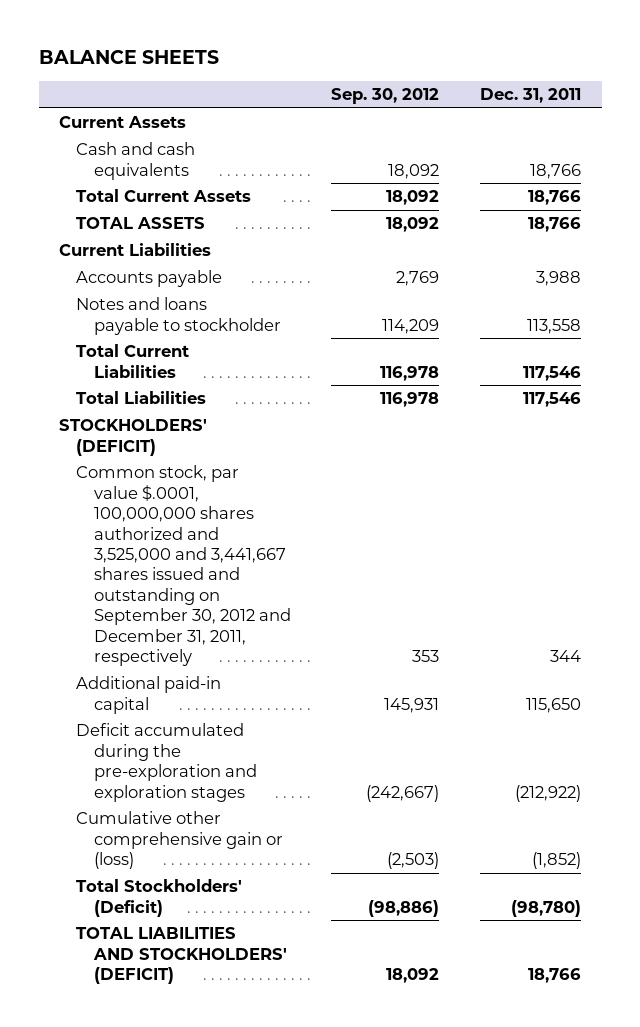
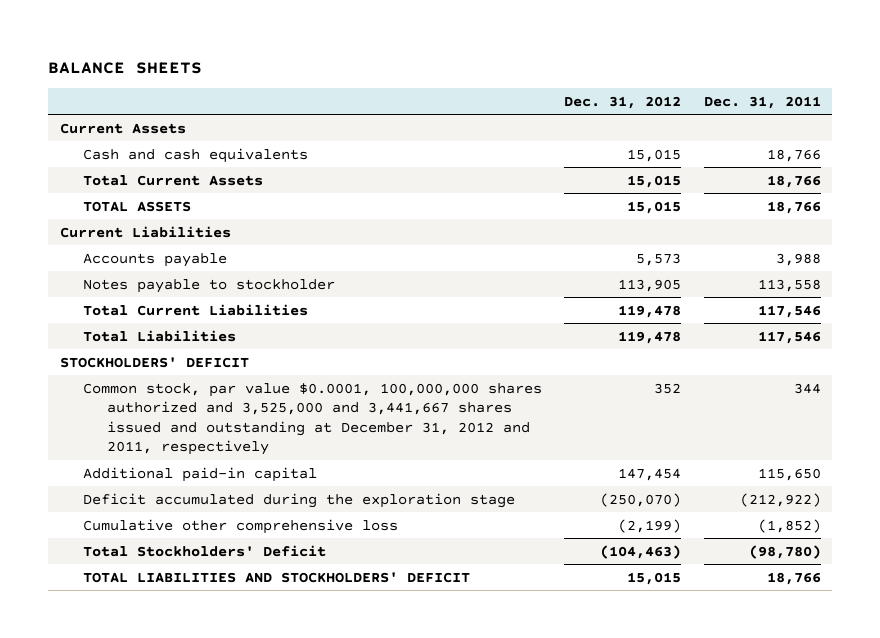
[331,88,440,105] Sep. 30, 2012 -> none
none -> [564,95,682,109] Dec. 31, 2012
[76,297,281,335] Notes and loans payable to stockholder -> [83,278,336,293] Notes payable to stockholder
[59,419,208,456] STOCKHOLDERS' (DEFICIT) -> [59,356,249,368] STOCKHOLDERS' DEFICIT
[76,465,291,667] Common stock, par value $.0001, 100,000,000 shares authorized and 3,525,000 and 3,441,667 shares issued and outstanding on September 30, 2012 and December 31, 2011, respectively -> [83,382,543,455] Common stock, par value $0.0001, 100,000,000 shares authorized and 3,525,000 and 3,441,667 shares issued and outstanding at December 31, 2012 and 2011, respectively
[76,723,257,802] Deficit accumulated during the pre-exploration and exploration stages -> [83,492,516,508] Deficit accumulated during the exploration stage
[76,811,283,870] Cumulative other comprehensive gain or (loss) -> [83,518,399,534] Cumulative other comprehensive loss
[76,879,243,917] Total Stockholders' (Deficit) -> [83,544,327,557] Total Stockholders' Deficit
[76,927,287,985] TOTAL LIABILITIES AND STOCKHOLDERS' (DEFICIT) -> [83,571,471,583] TOTAL LIABILITIES AND STOCKHOLDERS' DEFICIT

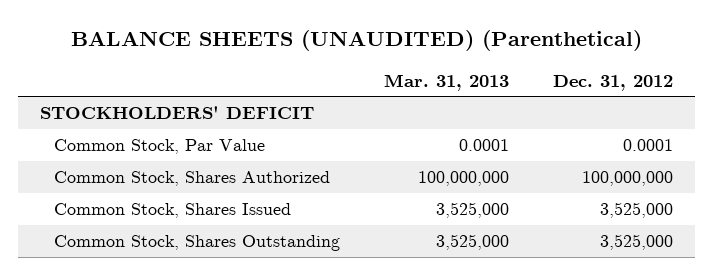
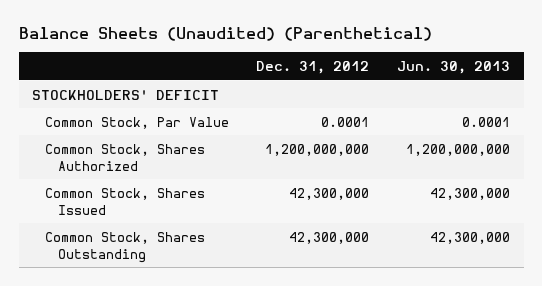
[70,30,642,52] BALANCE SHEETS (UNAUDITED) (Parenthetical) -> [18,27,432,42] Balance Sheets (Unaudited) (Parenthetical)
[384,73,510,91] Mar. 31, 2013 -> none
none -> [396,60,510,74] Jun. 30, 2013
[582,171,674,187] 100,000,000 -> [265,143,370,156] 1,200,000,000
[600,202,674,219] 3,525,000 -> [289,187,370,200] 42,300,000
[600,234,674,251] 3,525,000 -> [289,231,370,244] 42,300,000

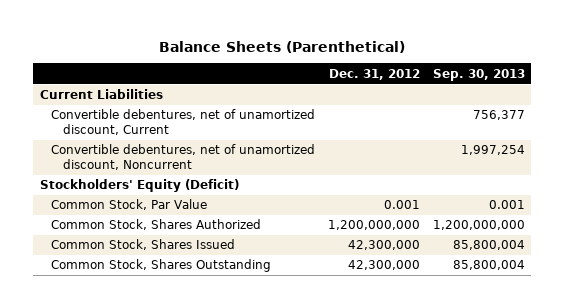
[18,27,432,42] Balance Sheets (Unaudited) (Parenthetical) -> [159,40,406,53] Balance Sheets (Parenthetical)
[396,60,510,74] Jun. 30, 2013 -> none
none -> [432,68,525,81] Sep. 30, 2013
none -> [39,89,163,100] Current Liabilities
none -> [51,109,316,136] Convertible debentures, net of unamortized discount, Current
none -> [51,144,316,171] Convertible debentures, net of unamortized discount, Noncurrent
[32,89,220,100] STOCKHOLDERS' DEFICIT -> [39,179,239,193] Stockholders' Equity (Deficit)
[321,116,370,127] 0.0001 -> [384,200,421,210] 0.001

